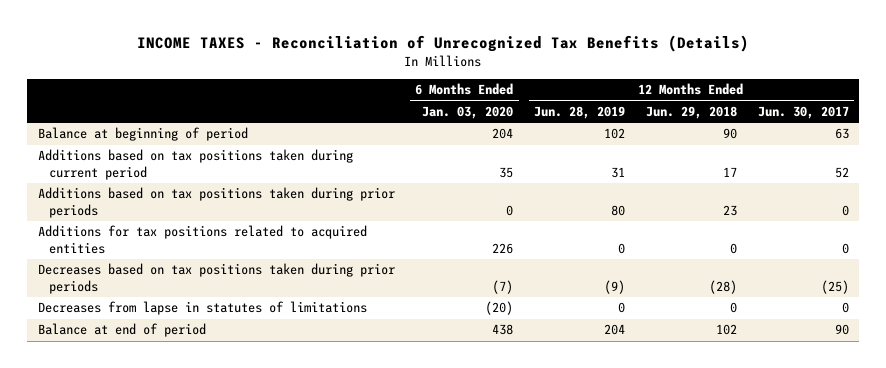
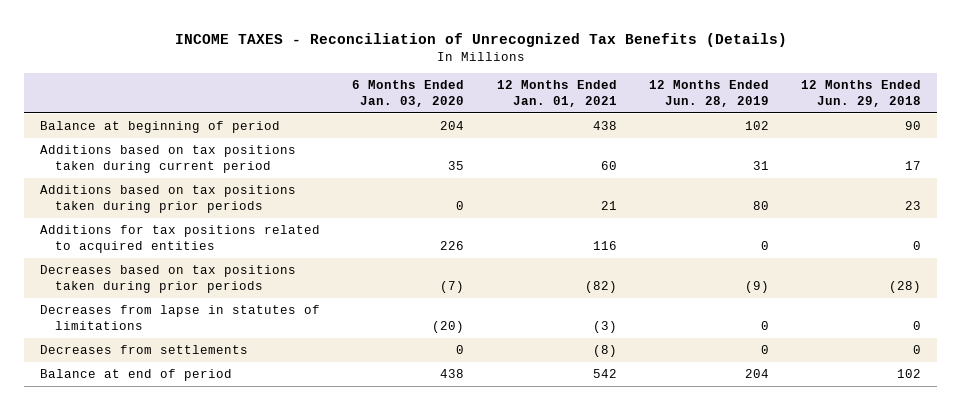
[757,105,849,119] Jun. 30, 2017 -> none
none -> [496,80,617,108] 12 Months Ended Jan. 01, 2021
none -> [40,345,249,355] Decreases from settlements

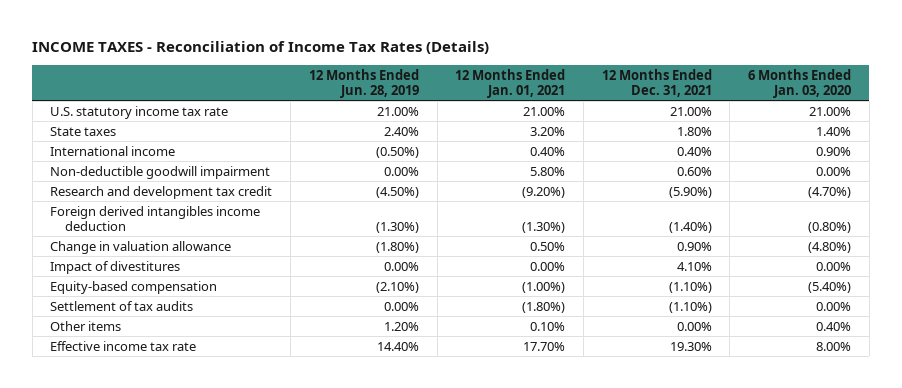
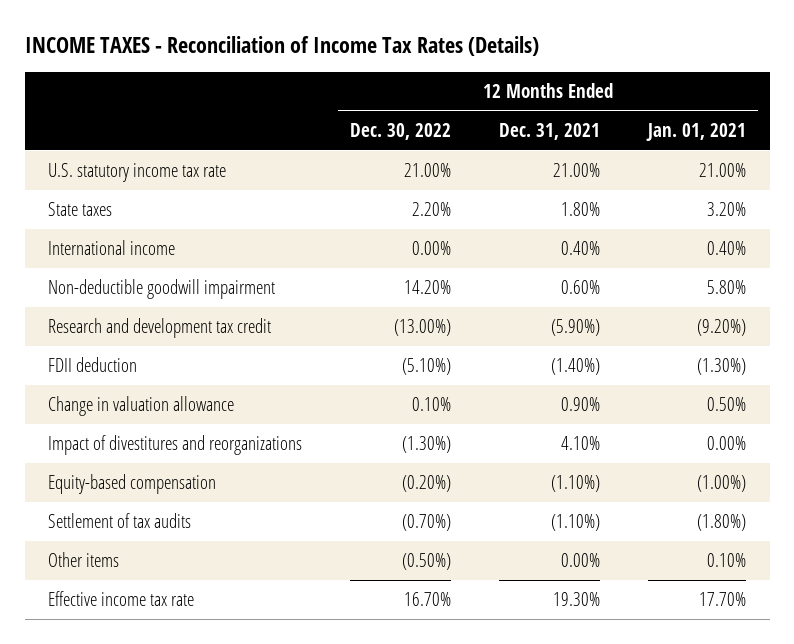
[308,68,419,99] 12 Months Ended Jun. 28, 2019 -> none
[748,68,852,99] 6 Months Ended Jan. 03, 2020 -> none
none -> [350,122,452,140] Dec. 30, 2022
[50,205,261,231] Foreign derived intangibles income deduction -> [48,357,138,373] FDII deduction
[50,260,181,274] Impact of divestitures -> [48,435,303,456] Impact of divestitures and reorganizations

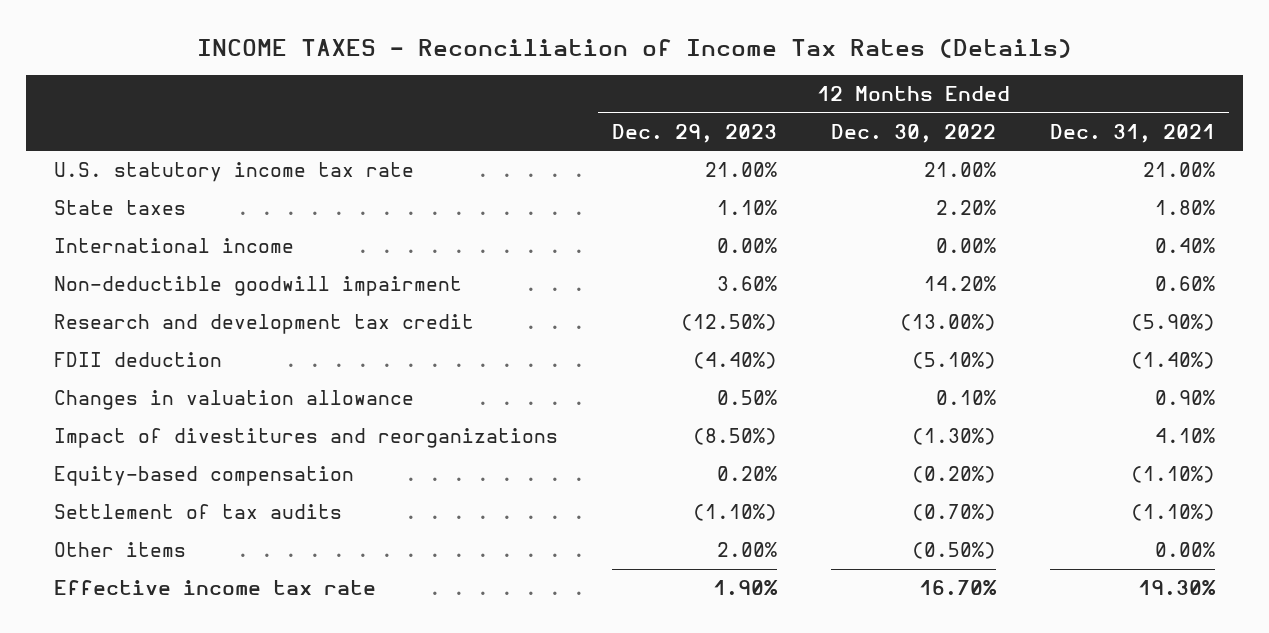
[645,122,746,141] Jan. 01, 2021 -> none
none -> [611,123,777,143] Dec. 29, 2023
[48,396,235,417] Change in valuation allowance -> [53,390,414,411] Changes in valuation allowance

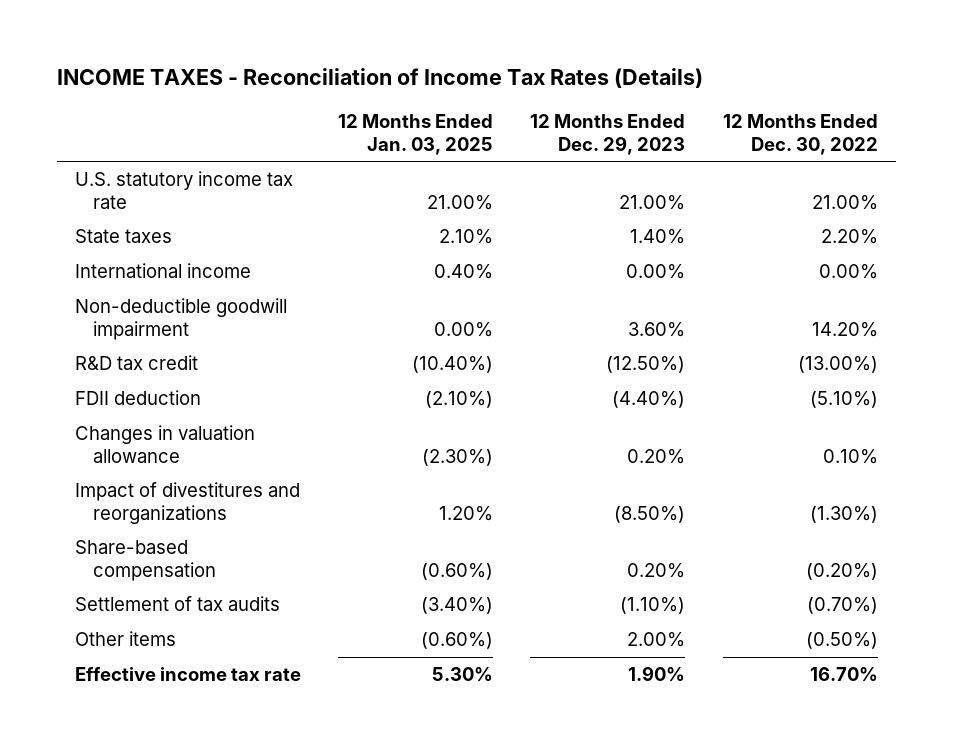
[1050,123,1216,143] Dec. 31, 2021 -> none
none -> [338,114,494,155] 12 Months Ended Jan. 03, 2025
[716,200,777,216] 1.10% -> [630,229,686,245] 1.40%
[53,314,474,335] Research and development tax credit -> [75,355,199,371] R&D tax credit
[716,390,777,406] 0.50% -> [627,448,686,464] 0.20%
[53,466,354,487] Equity-based compensation -> [75,540,216,581] Share-based compensation

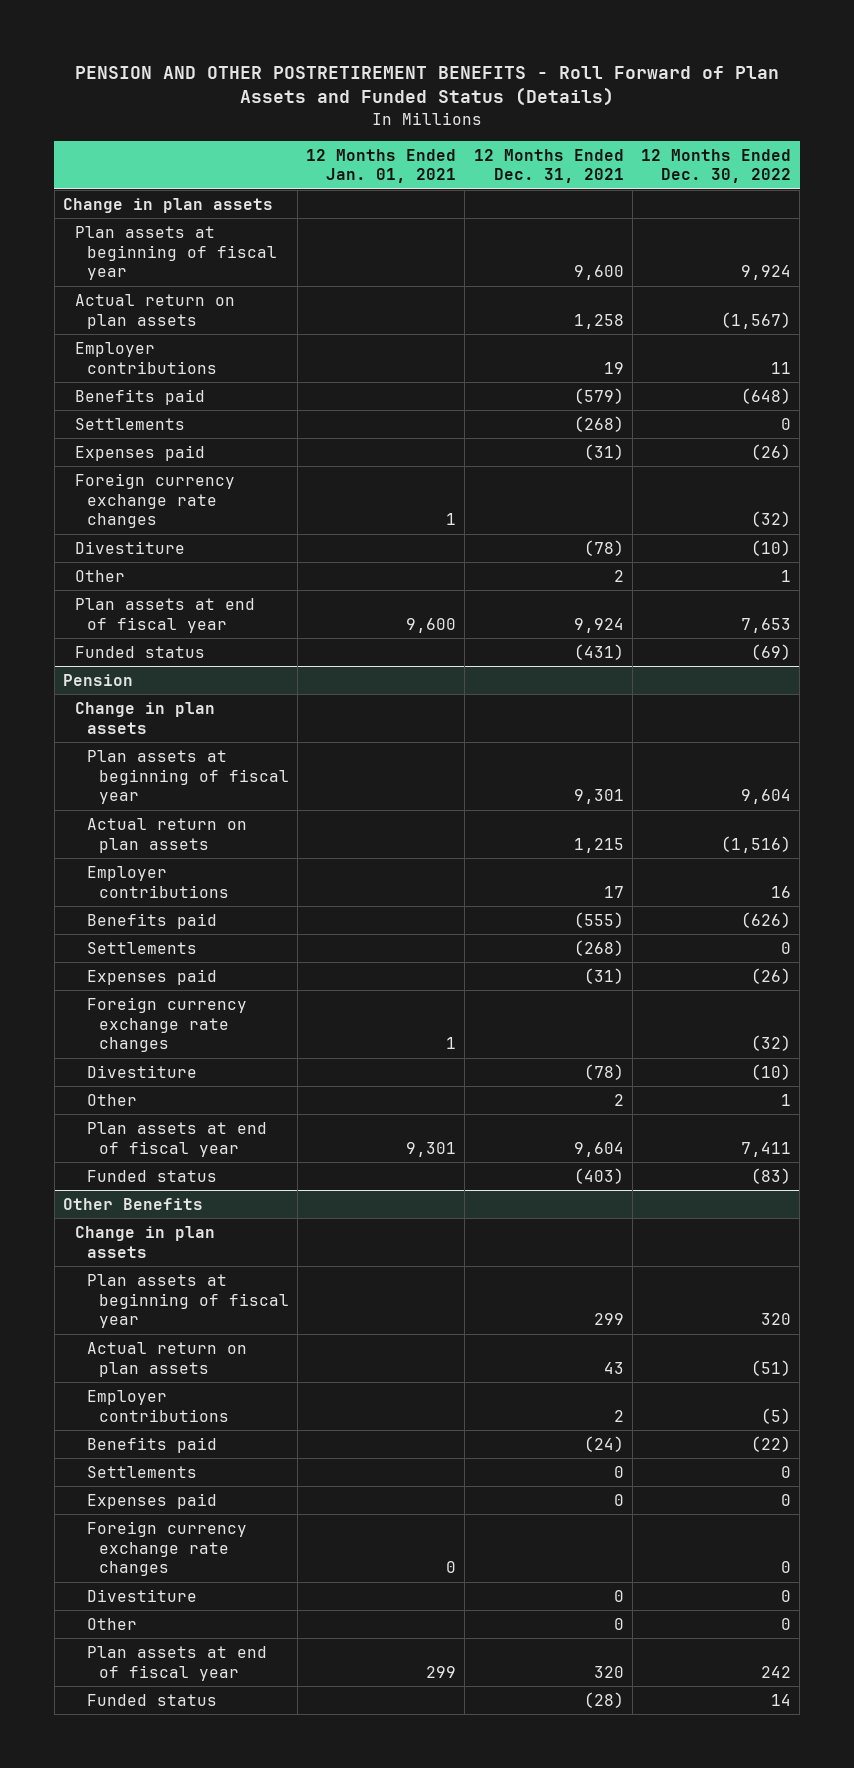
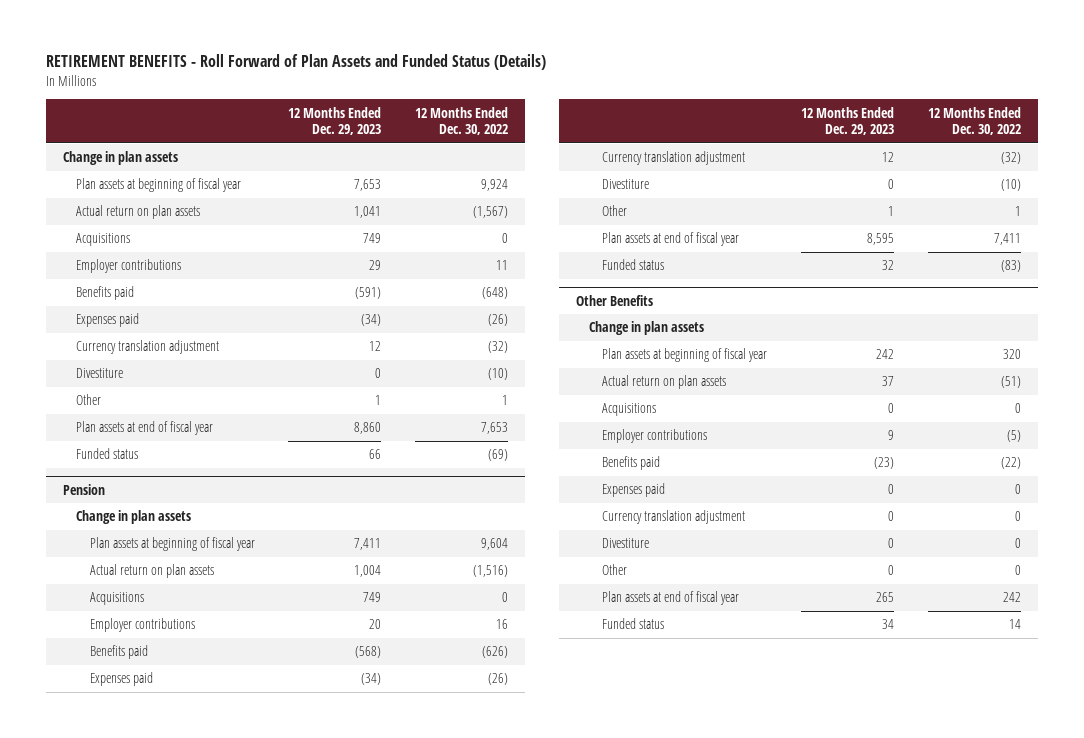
[74,65,779,107] PENSION AND OTHER POSTRETIREMENT BENEFITS - Roll Forward of Plan Assets and Funded Status (Details) -> [46,54,547,71] RETIREMENT BENEFITS - Roll Forward of Plan Assets and Funded Status (Details)
[306,148,457,184] 12 Months Ended Jan. 01, 2021 -> none
[473,148,624,184] 12 Months Ended Dec. 31, 2021 -> none
none -> [288,106,382,135] 12 Months Ended Dec. 29, 2023
none -> [76,233,131,247] Acquisitions
[74,418,185,431] Settlements -> none
[74,473,235,529] Foreign currency exchange rate changes -> [76,340,220,355] Currency translation adjustment
none -> [89,592,144,606] Acquisitions
[86,942,197,955] Settlements -> none
[86,997,247,1053] Foreign currency exchange rate changes -> [602,151,746,166] Currency translation adjustment
none -> [602,403,657,417] Acquisitions
[86,1466,197,1479] Settlements -> none
[86,1521,247,1577] Foreign currency exchange rate changes -> [602,510,746,525] Currency translation adjustment

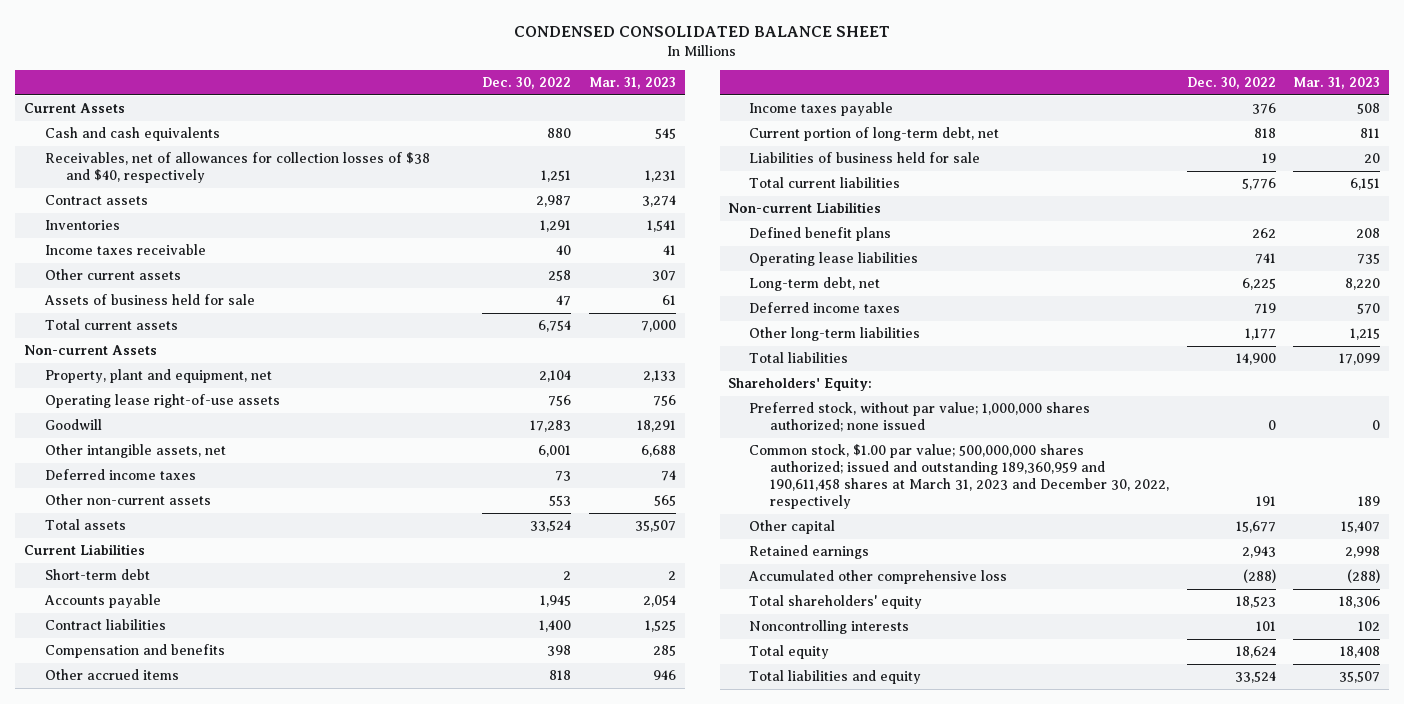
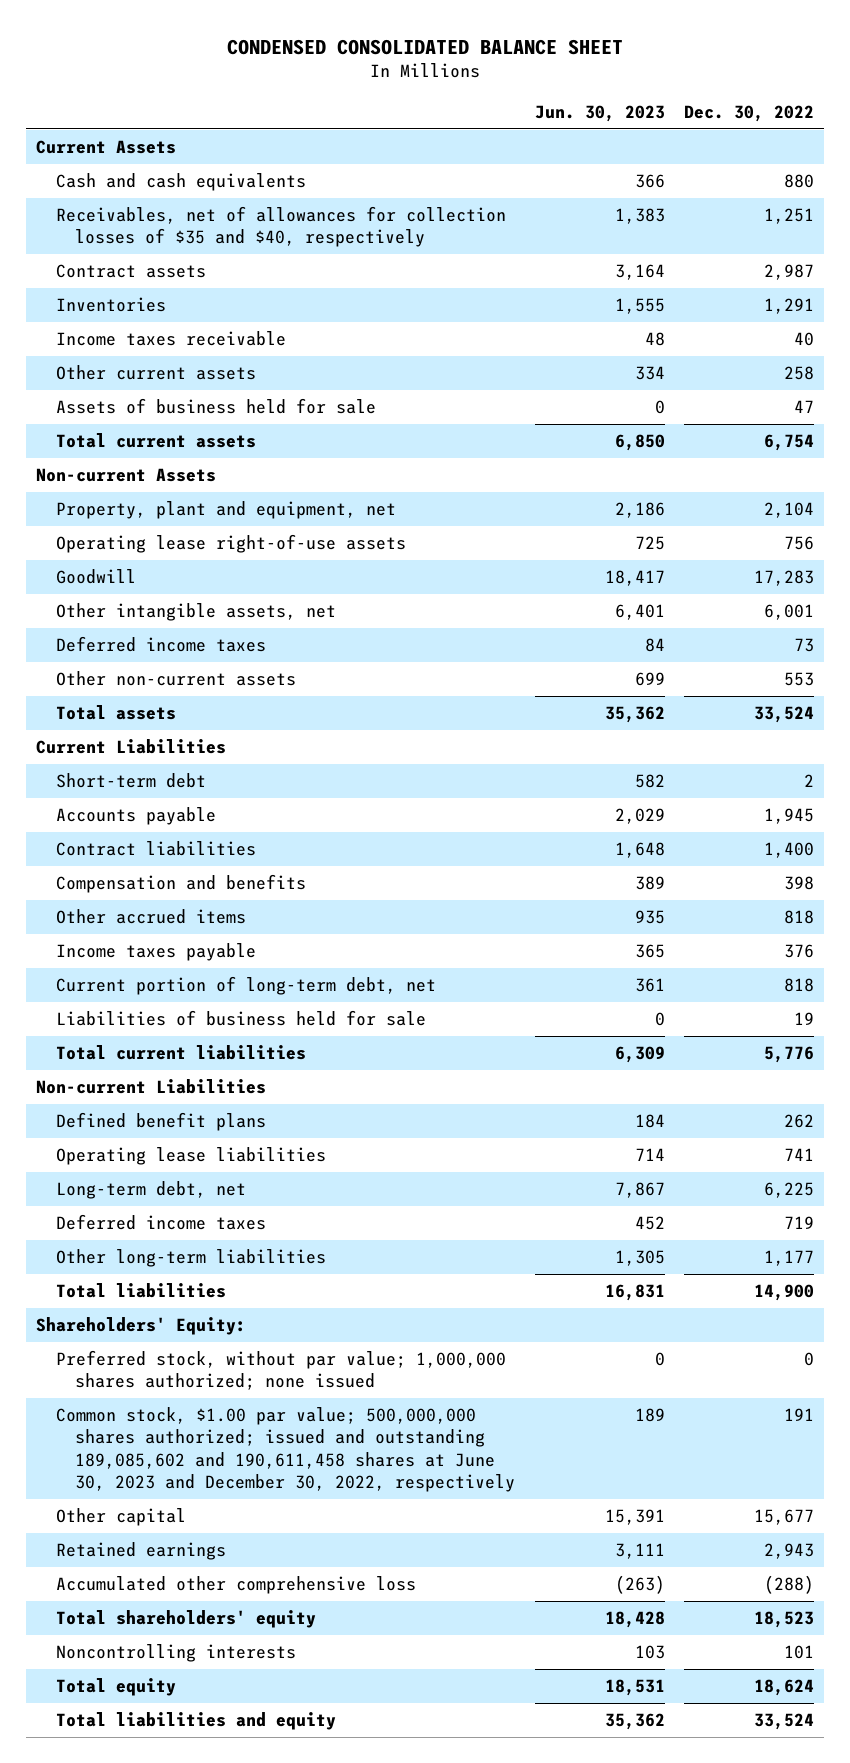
[588,76,676,89] Mar. 31, 2023 -> none
none -> [534,104,665,122] Jun. 30, 2023
[44,152,430,184] Receivables, net of allowances for collection losses of $38 and $40, respectively -> [55,206,506,248] Receivables, net of allowances for collection losses of $35 and $40, respectively
[749,444,1169,510] Common stock, $1.00 par value; 500,000,000 shares authorized; issued and outstanding 189,360,959 and 190,611,458 shares at March 31, 2023 and December 30, 2022, respectively -> [55,1407,515,1493] Common stock, $1.00 par value; 500,000,000 shares authorized; issued and outstanding 189,085,602 and 190,611,458 shares at June 30, 2023 and December 30, 2022, respectively

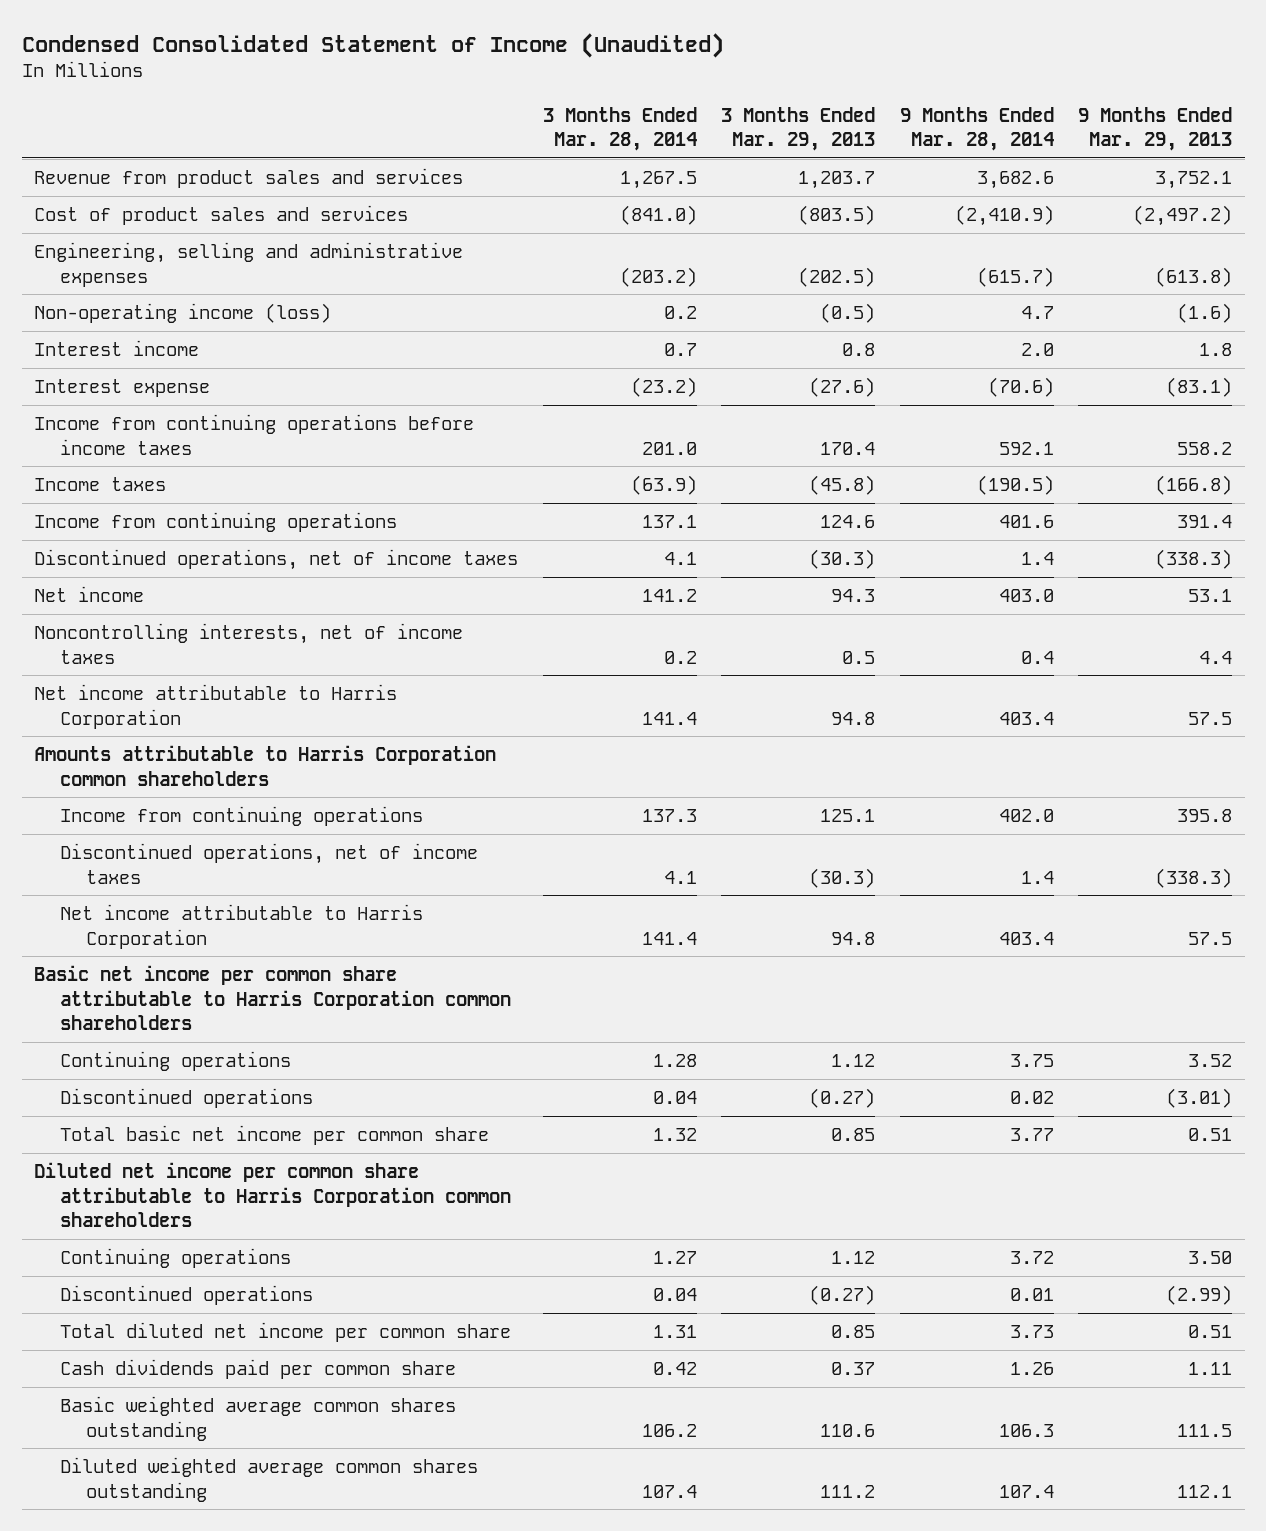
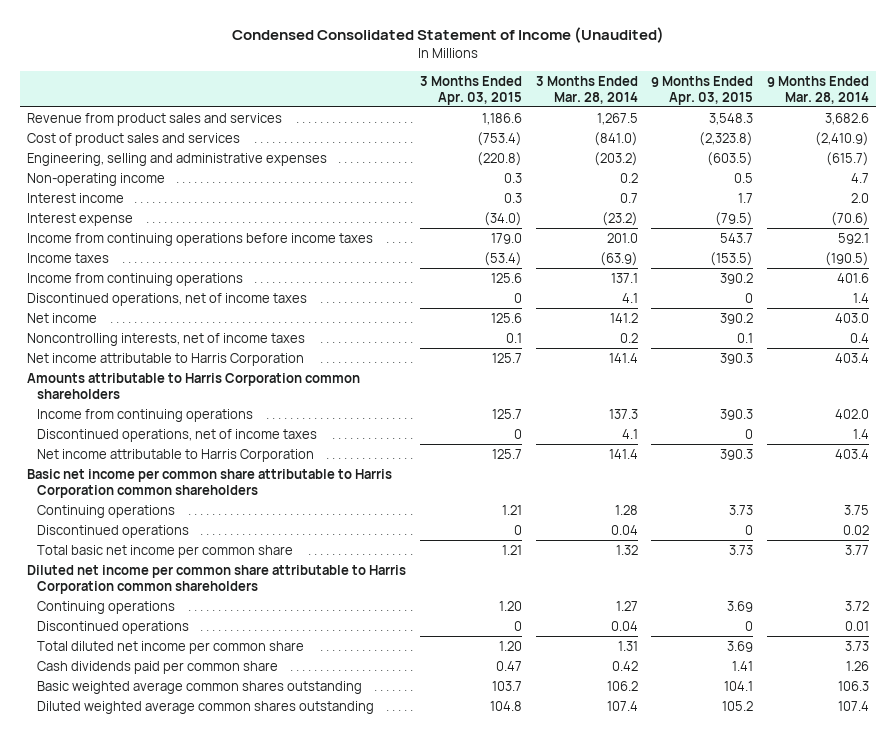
[721,106,876,152] 3 Months Ended Mar. 29, 2013 -> none
[1078,106,1233,152] 9 Months Ended Mar. 29, 2013 -> none
none -> [419,75,522,105] 3 Months Ended Apr. 03, 2015
none -> [651,75,754,105] 9 Months Ended Apr. 03, 2015
[34,303,332,324] Non-operating income (loss) -> [27,172,166,186] Non-operating income

